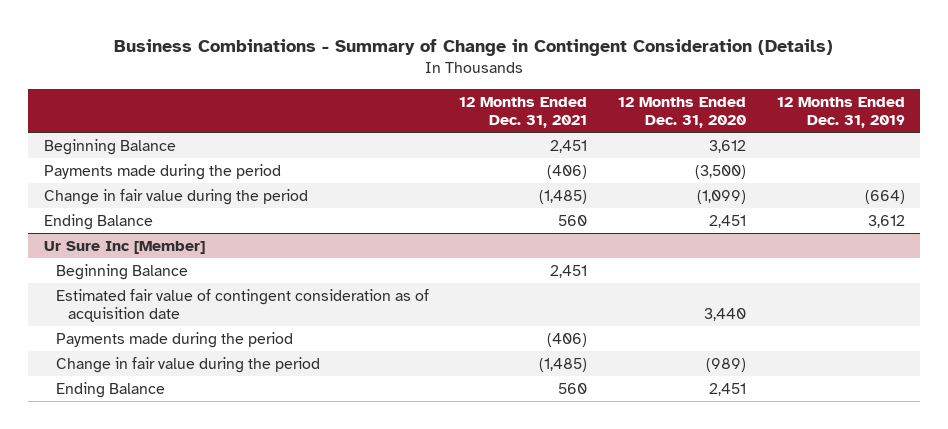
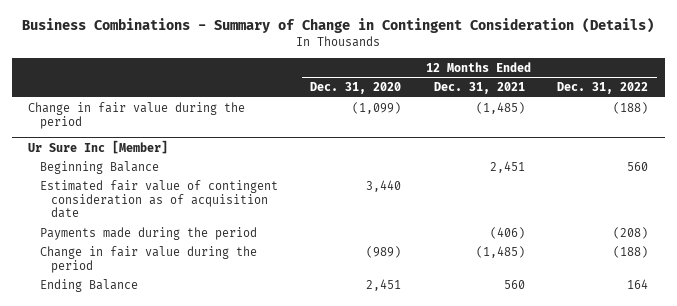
[776,96,905,129] 12 Months Ended Dec. 31, 2019 -> none
none -> [557,82,649,95] Dec. 31, 2022
[43,138,176,155] Beginning Balance -> none
[43,163,281,180] Payments made during the period -> none
[43,213,153,230] Ending Balance -> none

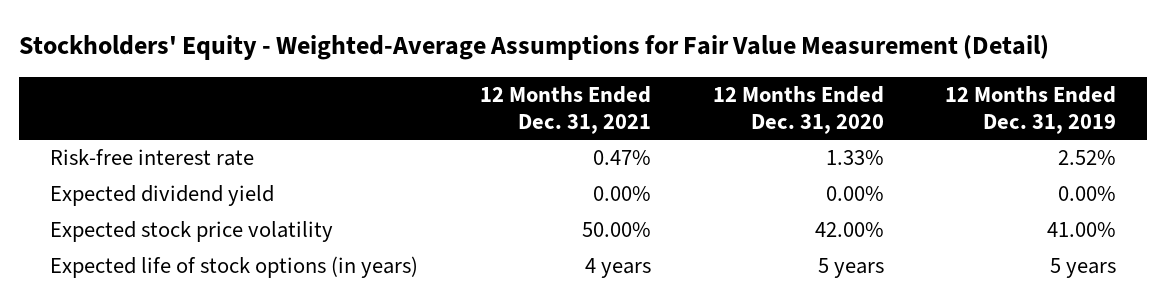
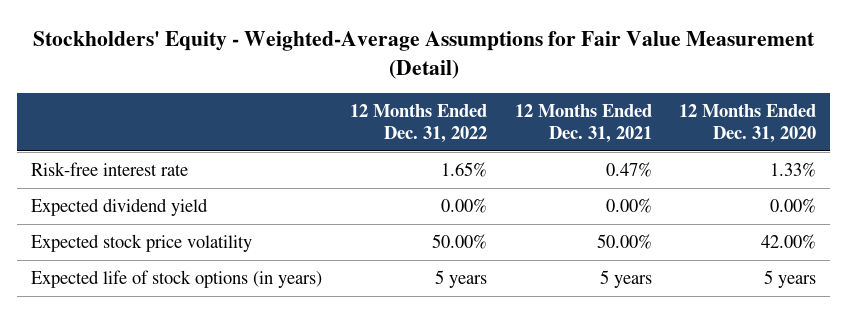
[945,86,1117,134] 12 Months Ended Dec. 31, 2019 -> none
none -> [349,104,487,144] 12 Months Ended Dec. 31, 2022
[584,258,651,279] 4 years -> [599,269,652,288] 5 years

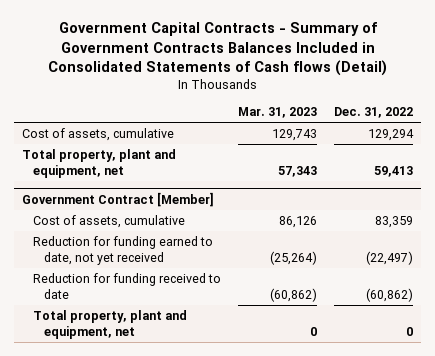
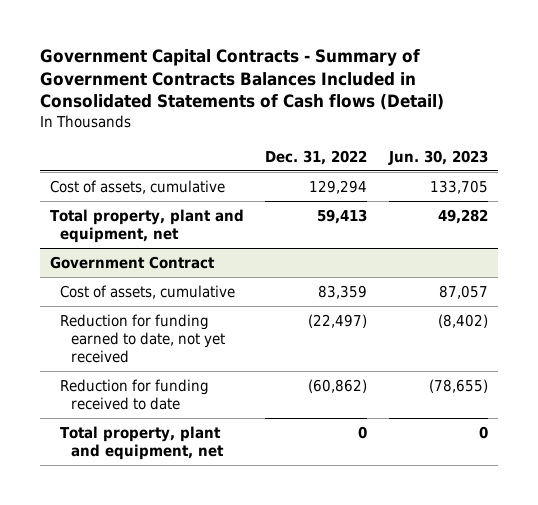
[238,107,318,119] Mar. 31, 2023 -> none
none -> [387,149,488,165] Jun. 30, 2023
[22,191,215,207] Government Contract [Member] -> [50,255,216,269] Government Contract

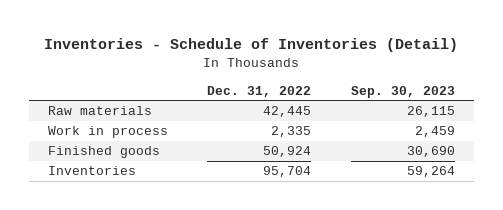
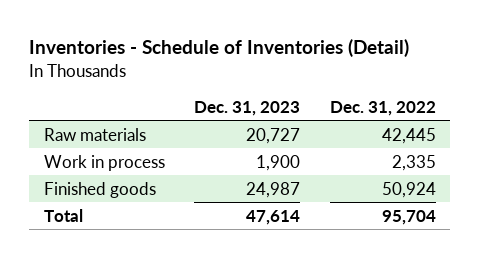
[350,85,455,98] Sep. 30, 2023 -> none
none -> [194,100,301,116] Dec. 31, 2023
[48,166,137,176] Inventories -> [43,208,83,222] Total

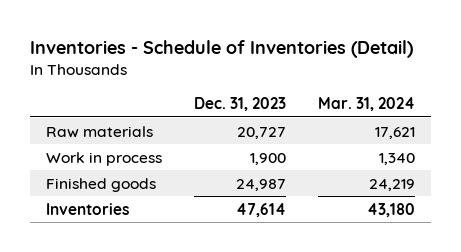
[329,100,436,116] Dec. 31, 2022 -> none
none -> [318,97,416,112] Mar. 31, 2024
[43,208,83,222] Total -> [46,202,130,215] Inventories

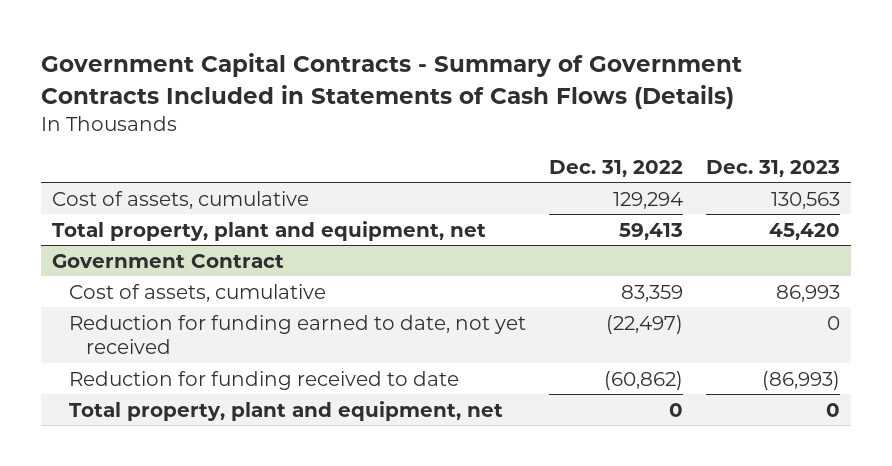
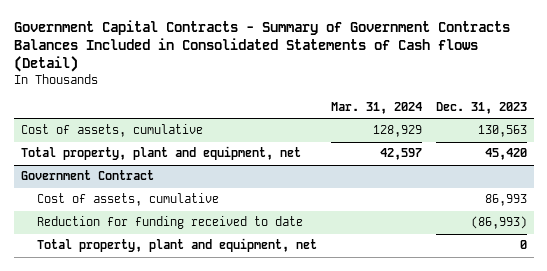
[41,53,743,109] Government Capital Contracts - Summary of Government Contracts Included in Statements of Cash Flows (Details) -> [13,19,510,72] Government Capital Contracts - Summary of Government Contracts Balances Included in Consolidated Statements of Cash flows (Detail)
[549,159,684,177] Dec. 31, 2022 -> none
none -> [330,101,422,114] Mar. 31, 2024
[69,314,527,355] Reduction for funding earned to date, not yet received -> none

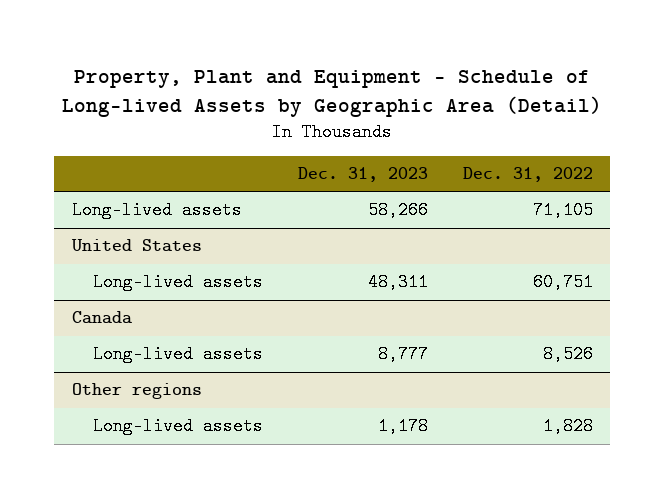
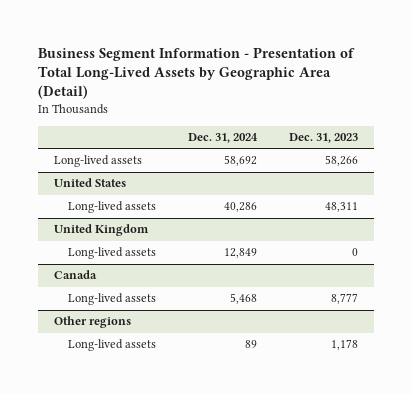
[62,70,603,118] Property, Plant and Equipment - Schedule of Long-lived Assets by Geographic Area (Detail) -> [38,46,356,100] Business Segment Information - Presentation of Total Long-Lived Assets by Geographic Area (Detail)
[462,167,593,183] Dec. 31, 2022 -> none
none -> [188,133,259,144] Dec. 31, 2024
none -> [54,224,150,237] United Kingdom
none -> [68,247,157,260] Long-lived assets

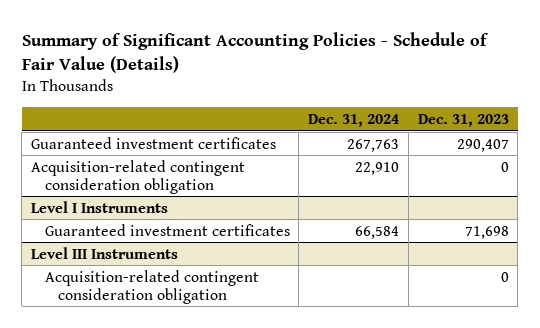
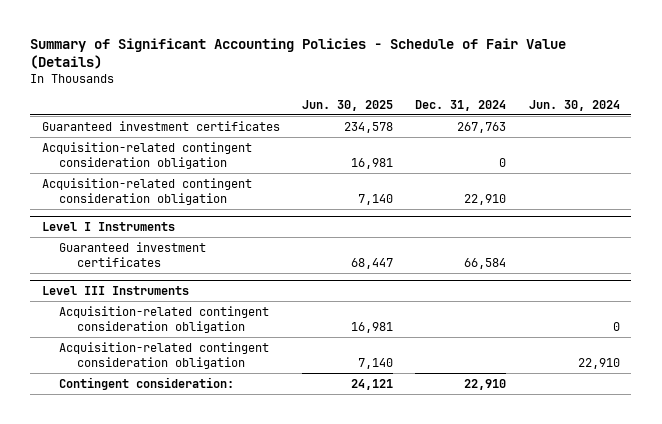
[417,113,509,127] Dec. 31, 2023 -> none
none -> [302,99,394,111] Jun. 30, 2025
none -> [528,99,620,111] Jun. 30, 2024
none -> [41,141,252,169] Acquisition-related contingent consideration obligation
none -> [59,341,270,369] Acquisition-related contingent consideration obligation
none -> [59,376,235,390] Contingent consideration:

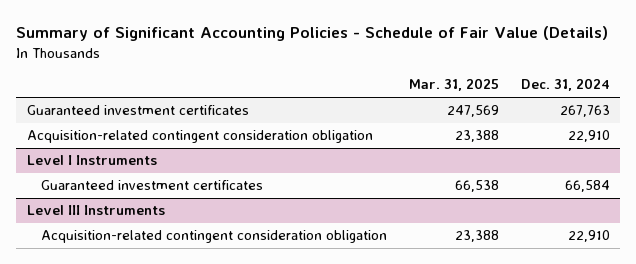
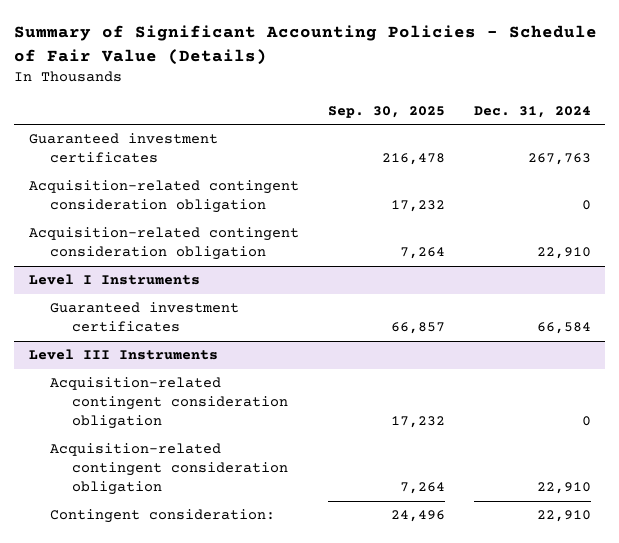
[408,78,499,92] Mar. 31, 2025 -> none
none -> [327,105,445,118] Sep. 30, 2025
none -> [28,180,299,214] Acquisition-related contingent consideration obligation
none -> [50,377,289,430] Acquisition-related contingent consideration obligation
none -> [50,509,276,524] Contingent consideration:

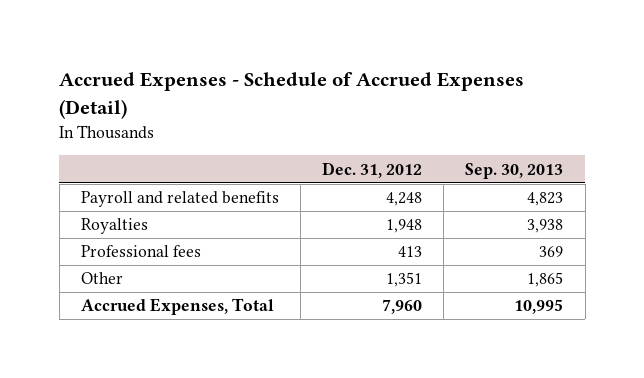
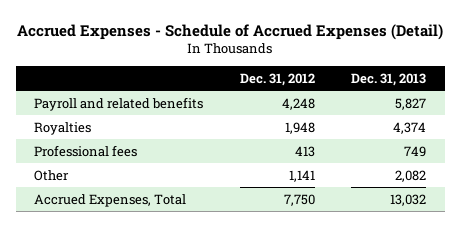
[465,162,564,179] Sep. 30, 2013 -> none
none -> [351,72,427,86] Dec. 31, 2013
[386,272,423,288] 1,351 -> [288,169,315,182] 1,141
[382,299,423,315] 7,960 -> [283,193,315,206] 7,750

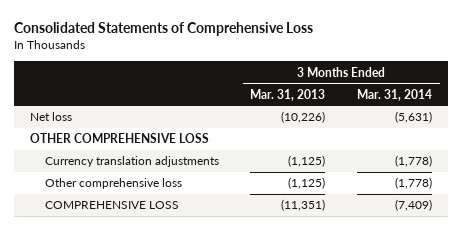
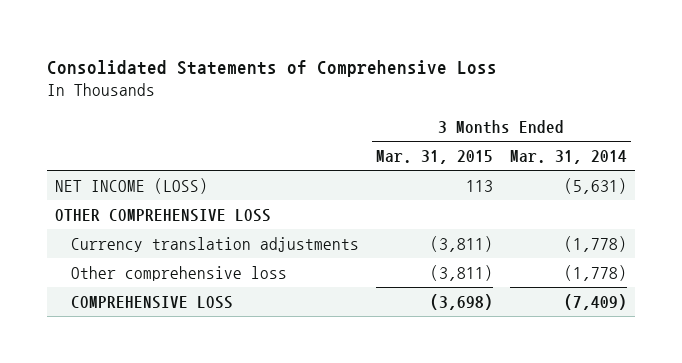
[250,88,326,101] Mar. 31, 2013 -> none
none -> [376,150,494,165] Mar. 31, 2015
[30,112,73,122] Net loss -> [55,177,209,194] NET INCOME (LOSS)

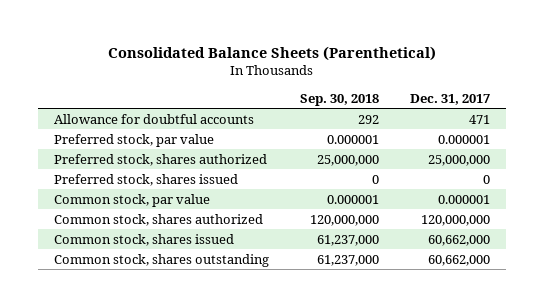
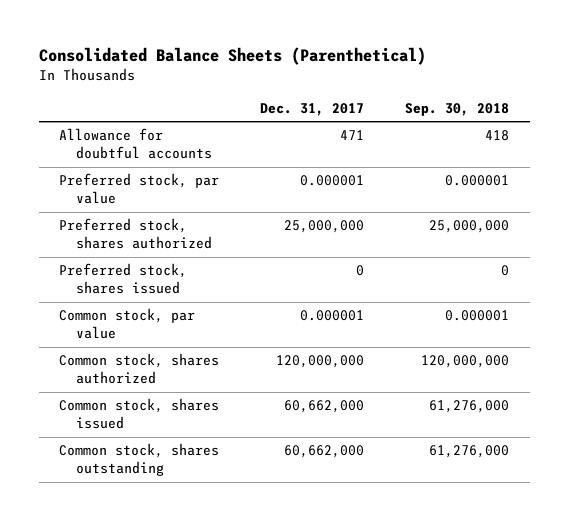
[358,114,380,124] 292 -> [485,130,510,142] 418
[317,234,380,246] 61,237,000 -> [429,400,510,414] 61,276,000
[317,254,380,266] 61,237,000 -> [429,445,510,459] 61,276,000

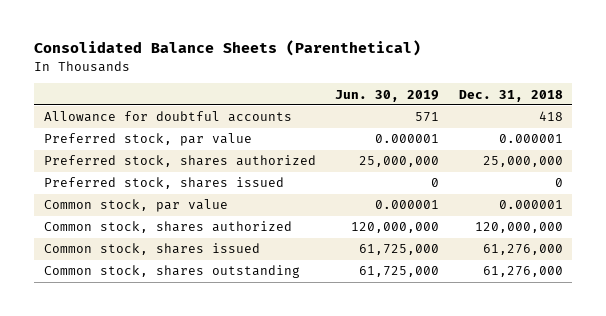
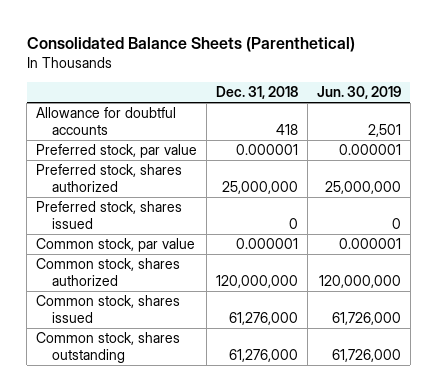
[415,112,440,123] 571 -> [367,124,401,138] 2,501
[359,244,440,256] 61,725,000 -> [331,312,401,326] 61,726,000
[359,266,440,278] 61,725,000 -> [331,349,401,363] 61,726,000

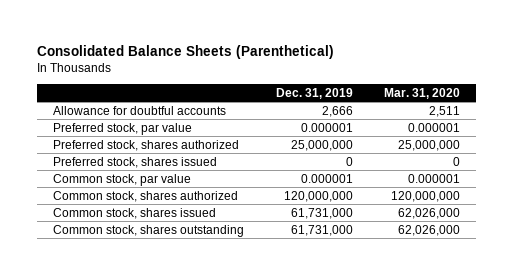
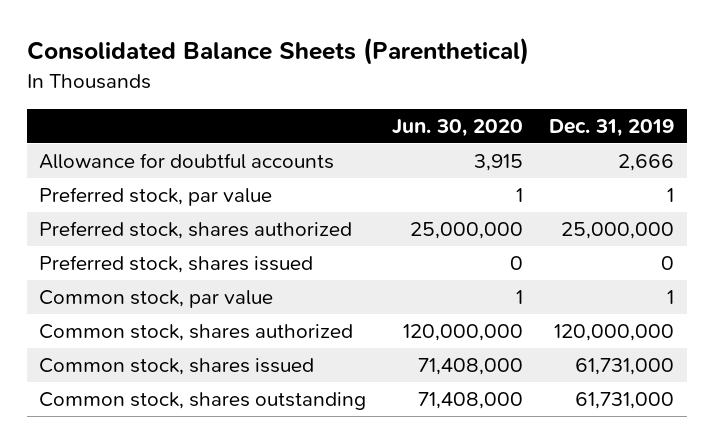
[384,87,461,99] Mar. 31, 2020 -> none
none -> [392,118,524,137] Jun. 30, 2020
[300,122,353,132] 0.000001 -> [666,188,674,203] 1
[300,173,353,183] 0.000001 -> [666,290,674,305] 1

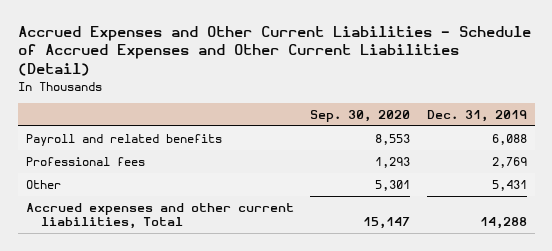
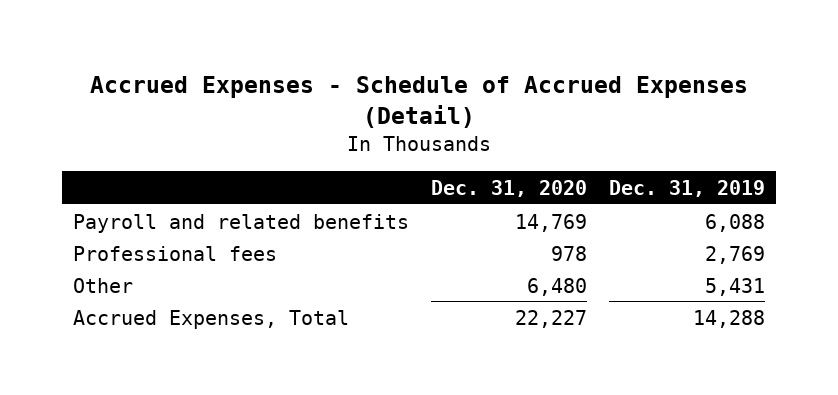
[17,25,531,77] Accrued Expenses and Other Current Liabilities - Schedule of Accrued Expenses and Other Current Liabilities (Detail) -> [90,76,749,129] Accrued Expenses - Schedule of Accrued Expenses (Detail)
[310,109,411,122] Sep. 30, 2020 -> none
none -> [431,179,588,197] Dec. 31, 2020
[25,203,294,230] Accrued expenses and other current liabilities, Total -> [73,309,350,329] Accrued Expenses, Total

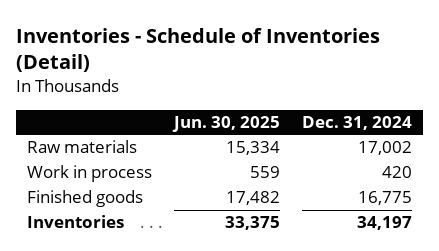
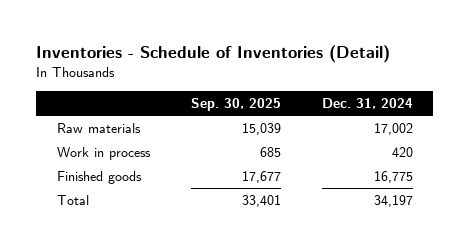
[171,116,280,133] Jun. 30, 2025 -> none
none -> [190,98,281,112] Sep. 30, 2025
[27,215,125,229] Inventories -> [56,195,89,206] Total

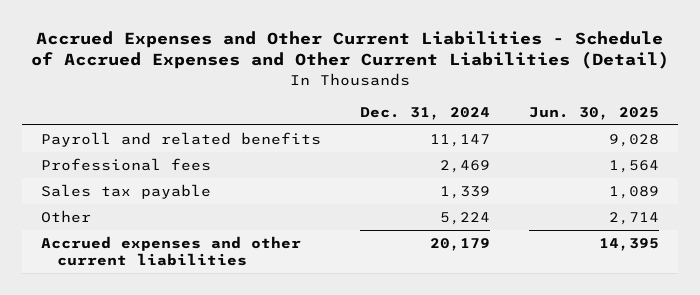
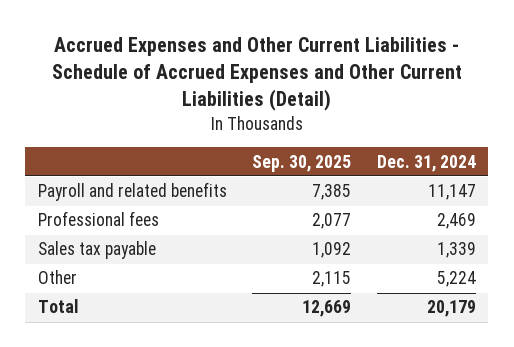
[528,106,659,120] Jun. 30, 2025 -> none
none -> [252,154,352,172] Sep. 30, 2025
[41,235,302,267] Accrued expenses and other current liabilities -> [37,299,78,314] Total

